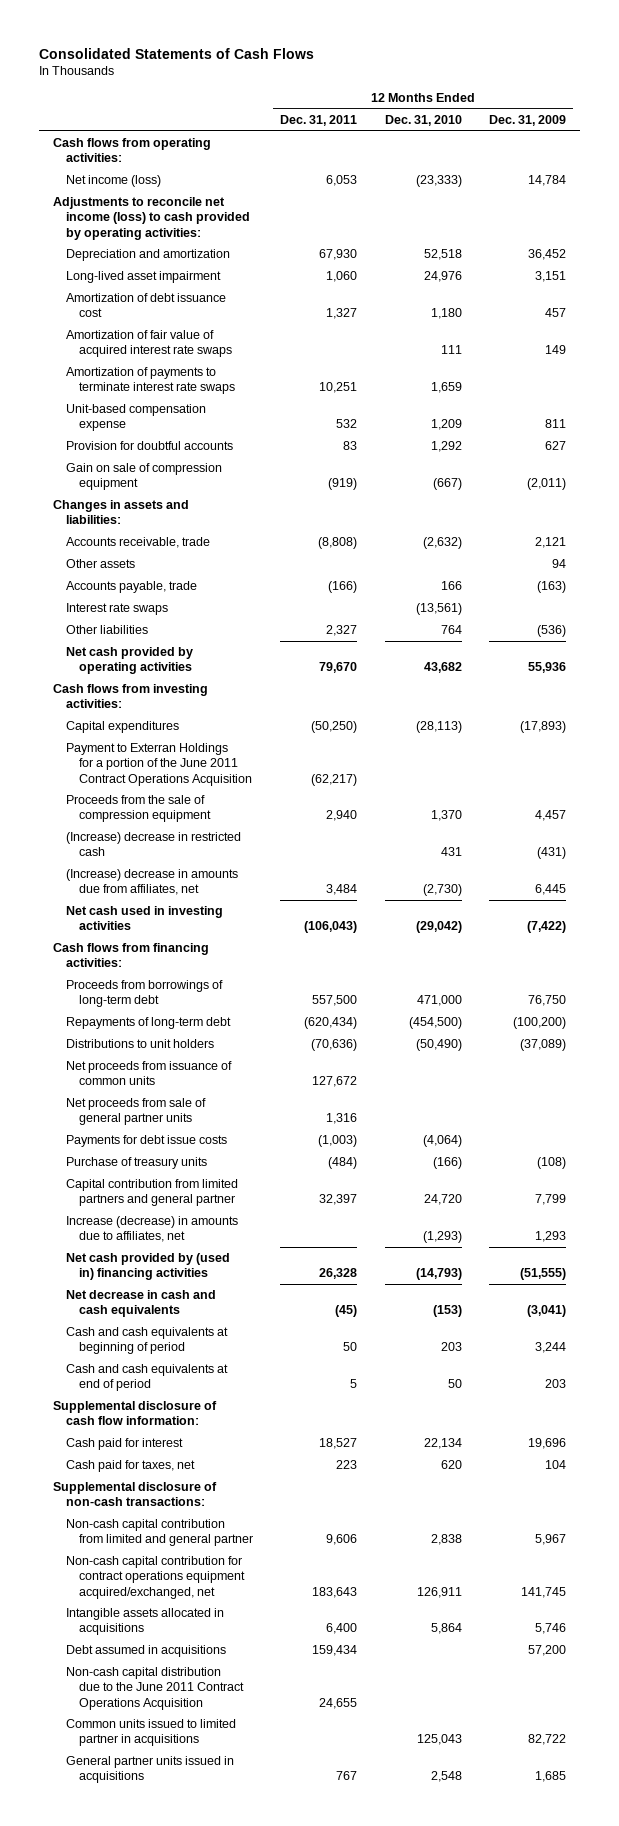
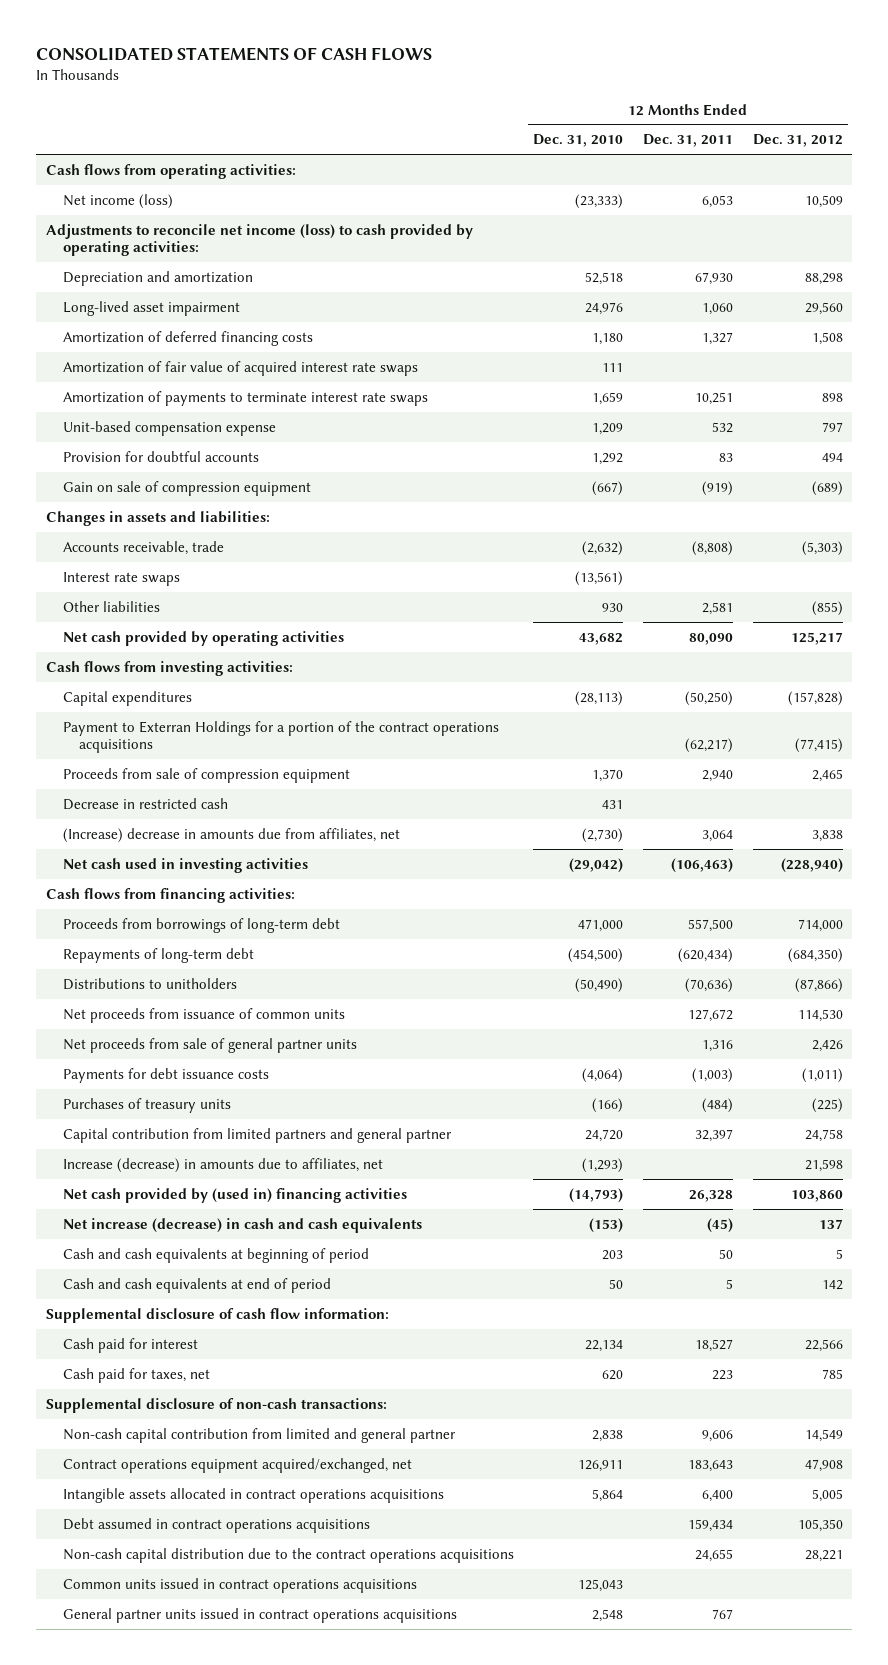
[39,47,315,59] Consolidated Statements of Cash Flows -> [35,46,432,61] CONSOLIDATED STATEMENTS OF CASH FLOWS
[489,115,567,127] Dec. 31, 2009 -> none
none -> [752,134,843,148] Dec. 31, 2012
[65,293,226,318] Amortization of debt issuance cost -> [62,330,313,346] Amortization of deferred financing costs
[65,559,135,569] Other assets -> none
[65,581,197,594] Accounts payable, trade -> none
[326,625,358,637] 2,327 -> [701,601,733,615] 2,581
[440,625,462,635] 764 -> [602,602,624,612] 930
[319,662,358,674] 79,670 -> [688,632,733,645] 80,090
[65,743,252,786] Payment to Exterran Holdings for a portion of the June 2011 Contract Operations Acquisition -> [62,720,499,754] Payment to Exterran Holdings for a portion of the contract operations acquisitions
[65,795,211,823] Proceeds from the sale of compression equipment -> [62,767,350,783] Proceeds from sale of compression equipment
[65,832,241,857] (Increase) decrease in restricted cash -> [62,797,228,810] Decrease in restricted cash
[326,884,358,896] 3,484 -> [701,829,733,842] 3,064
[304,921,358,934] (106,043) -> [670,857,733,873] (106,463)
[65,1039,214,1049] Distributions to unit holders -> [62,977,237,990] Distributions to unitholders
[65,1135,227,1148] Payments for debt issue costs -> [62,1067,269,1083] Payments for debt issuance costs
[65,1157,207,1170] Purchase of treasury units -> [62,1097,231,1113] Purchases of treasury units
[65,1290,216,1318] Net decrease in cash and cash equivalents -> [62,1217,422,1233] Net increase (decrease) in cash and cash equivalents
[65,1556,245,1599] Non-cash capital contribution for contract operations equipment acquired/exchanged, net -> [62,1457,412,1473] Contract operations equipment acquired/exchanged, net
[65,1608,224,1636] Intangible assets allocated in acquisitions -> [62,1487,444,1503] Intangible assets allocated in contract operations acquisitions
[65,1645,226,1658] Debt assumed in acquisitions -> [62,1517,370,1533] Debt assumed in contract operations acquisitions
[65,1667,244,1710] Non-cash capital distribution due to the June 2011 Contract Operations Acquisition -> [62,1547,514,1563] Non-cash capital distribution due to the contract operations acquisitions
[65,1719,236,1747] Common units issued to limited partner in acquisitions -> [62,1577,417,1593] Common units issued in contract operations acquisitions
[65,1756,234,1784] General partner units issued in acquisitions -> [62,1607,457,1623] General partner units issued in contract operations acquisitions

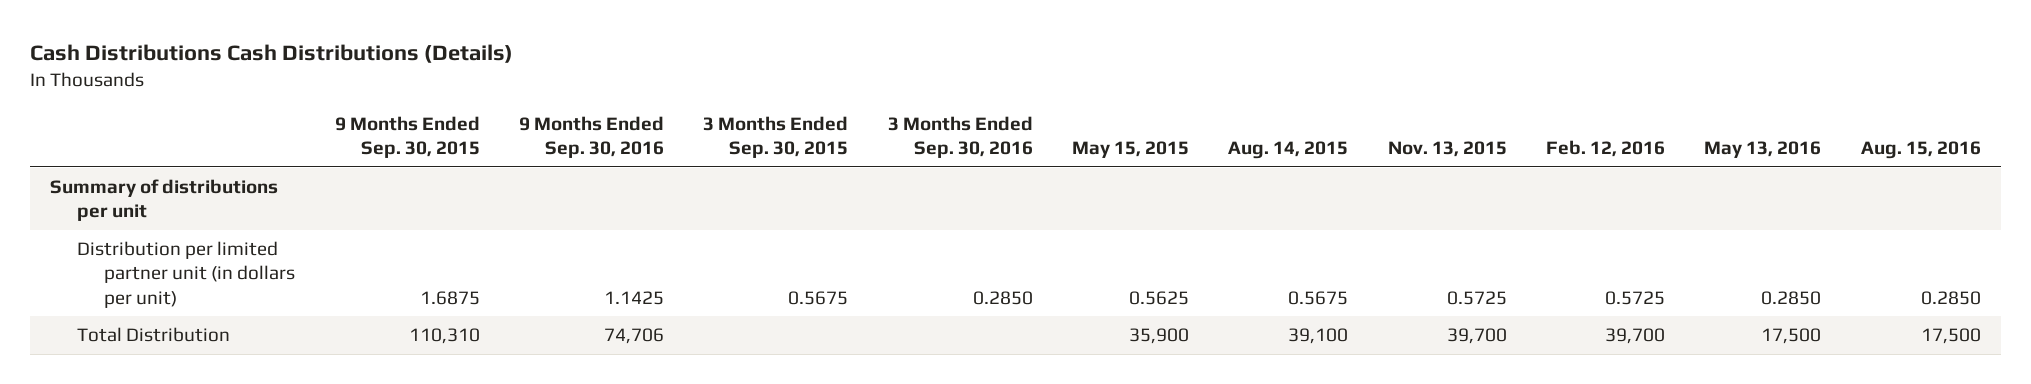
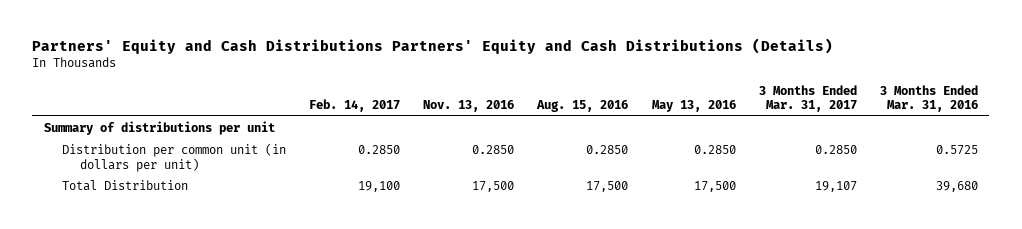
[30,43,514,63] Cash Distributions Cash Distributions (Details) -> [32,37,834,54] Partners' Equity and Cash Distributions Partners' Equity and Cash Distributions (Details)
[334,116,480,159] 9 Months Ended Sep. 30, 2015 -> none
[518,116,664,159] 9 Months Ended Sep. 30, 2016 -> none
[703,116,849,159] 3 Months Ended Sep. 30, 2015 -> none
[887,116,1033,159] 3 Months Ended Sep. 30, 2016 -> none
[1072,141,1190,159] May 15, 2015 -> none
[1228,141,1349,160] Aug. 14, 2015 -> none
[1387,141,1507,158] Nov. 13, 2015 -> none
[1546,140,1666,158] Feb. 12, 2016 -> none
none -> [309,99,401,113] Feb. 14, 2017
none -> [423,100,515,113] Nov. 13, 2016
none -> [758,84,857,113] 3 Months Ended Mar. 31, 2017
none -> [879,84,978,113] 3 Months Ended Mar. 31, 2016
[77,241,296,308] Distribution per limited partner unit (in dollars per unit) -> [61,143,286,172] Distribution per common unit (in dollars per unit)

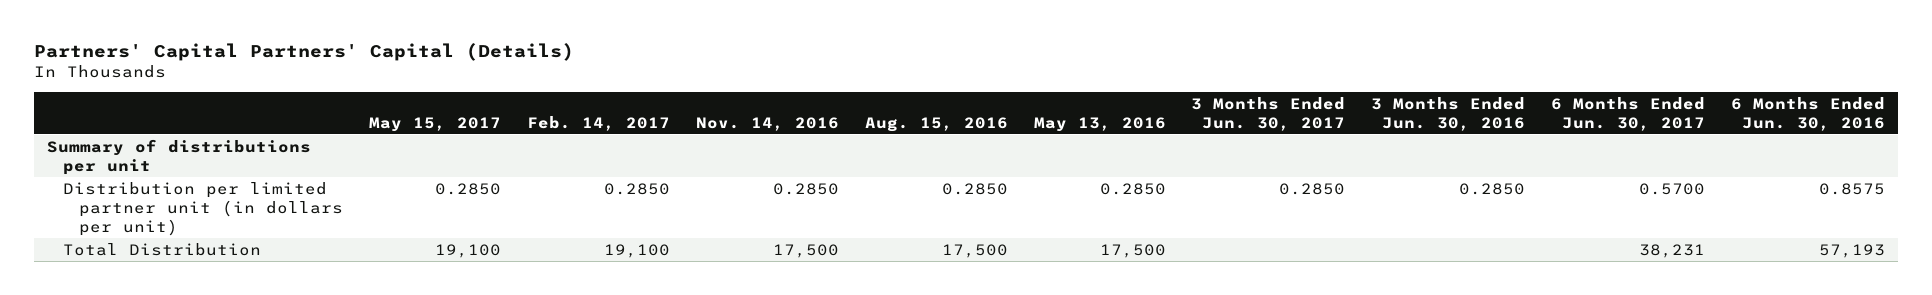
[32,37,834,54] Partners' Equity and Cash Distributions Partners' Equity and Cash Distributions (Details) -> [33,43,574,62] Partners' Capital Partners' Capital (Details)
[423,100,515,113] Nov. 13, 2016 -> none
[758,84,857,113] 3 Months Ended Mar. 31, 2017 -> none
[879,84,978,113] 3 Months Ended Mar. 31, 2016 -> none
none -> [368,116,501,132] May 15, 2017
none -> [695,116,839,131] Nov. 14, 2016
none -> [1191,96,1346,131] 3 Months Ended Jun. 30, 2017
none -> [1371,96,1526,131] 3 Months Ended Jun. 30, 2016
none -> [1551,96,1706,131] 6 Months Ended Jun. 30, 2017
none -> [1731,96,1886,131] 6 Months Ended Jun. 30, 2016
[61,143,286,172] Distribution per common unit (in dollars per unit) -> [62,181,343,236] Distribution per limited partner unit (in dollars per unit)

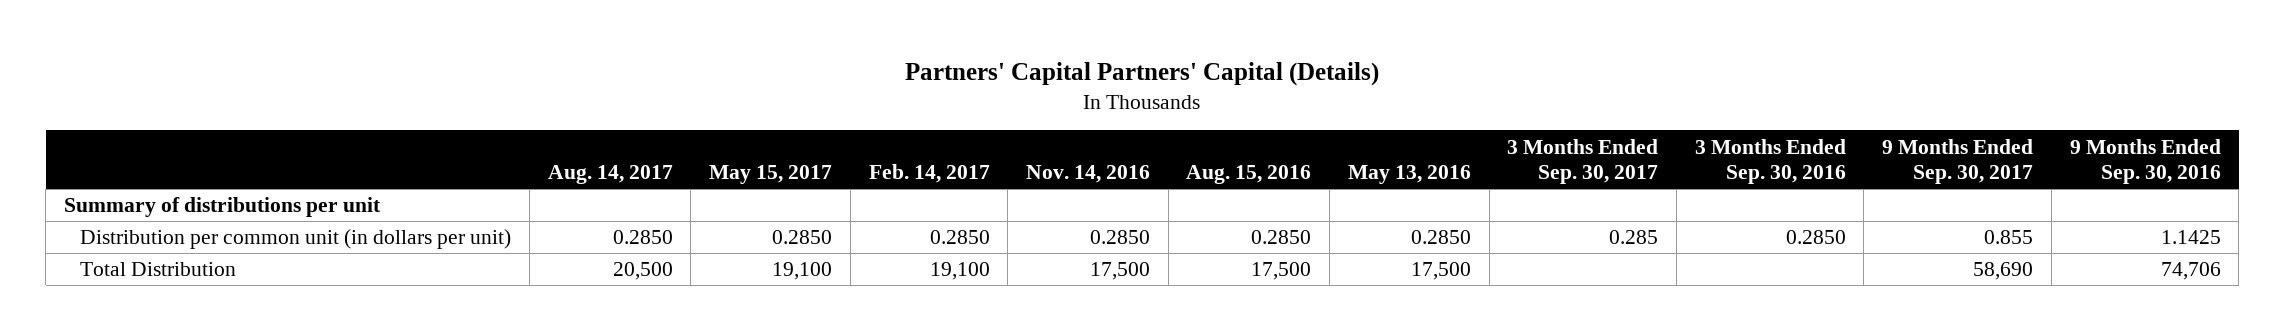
[1191,96,1346,131] 3 Months Ended Jun. 30, 2017 -> none
[1371,96,1526,131] 3 Months Ended Jun. 30, 2016 -> none
[1551,96,1706,131] 6 Months Ended Jun. 30, 2017 -> none
[1731,96,1886,131] 6 Months Ended Jun. 30, 2016 -> none
none -> [547,164,673,184] Aug. 14, 2017
none -> [1507,138,1659,184] 3 Months Ended Sep. 30, 2017
none -> [1694,138,1846,184] 3 Months Ended Sep. 30, 2016
none -> [1882,138,2034,184] 9 Months Ended Sep. 30, 2017
none -> [2069,138,2221,184] 9 Months Ended Sep. 30, 2016
[62,181,343,236] Distribution per limited partner unit (in dollars per unit) -> [80,229,512,250] Distribution per common unit (in dollars per unit)

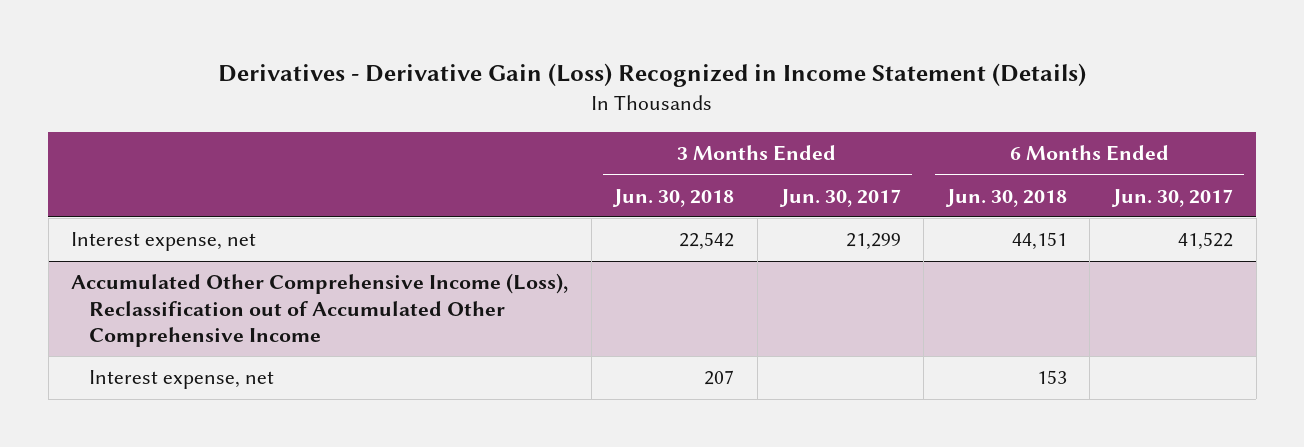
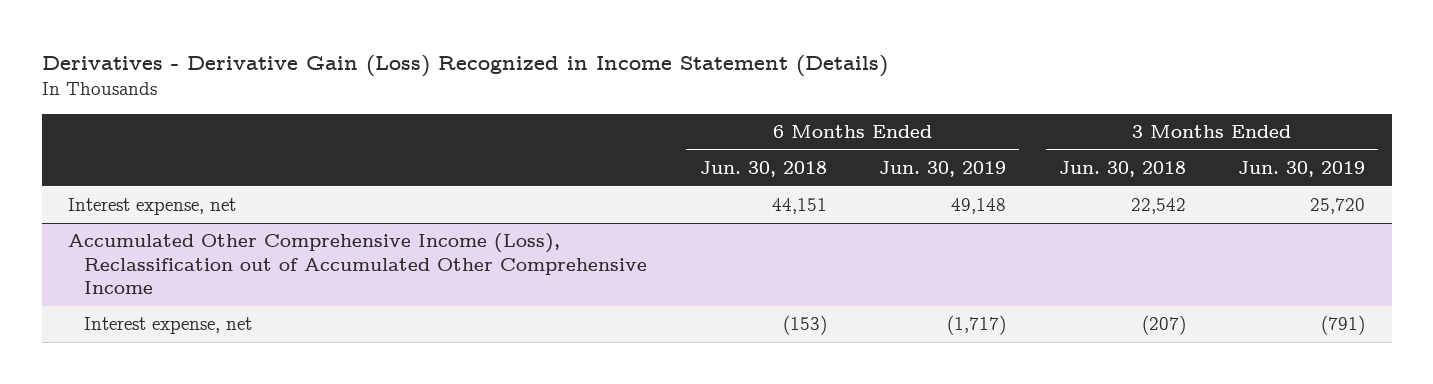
[778,188,901,207] Jun. 30, 2017 -> none
[1110,188,1233,207] Jun. 30, 2017 -> none
none -> [879,161,1007,178] Jun. 30, 2019
none -> [1238,161,1366,178] Jun. 30, 2019
[704,370,735,386] 207 -> [1141,315,1186,336] (207)
[1036,370,1067,385] 153 -> [782,315,827,336] (153)

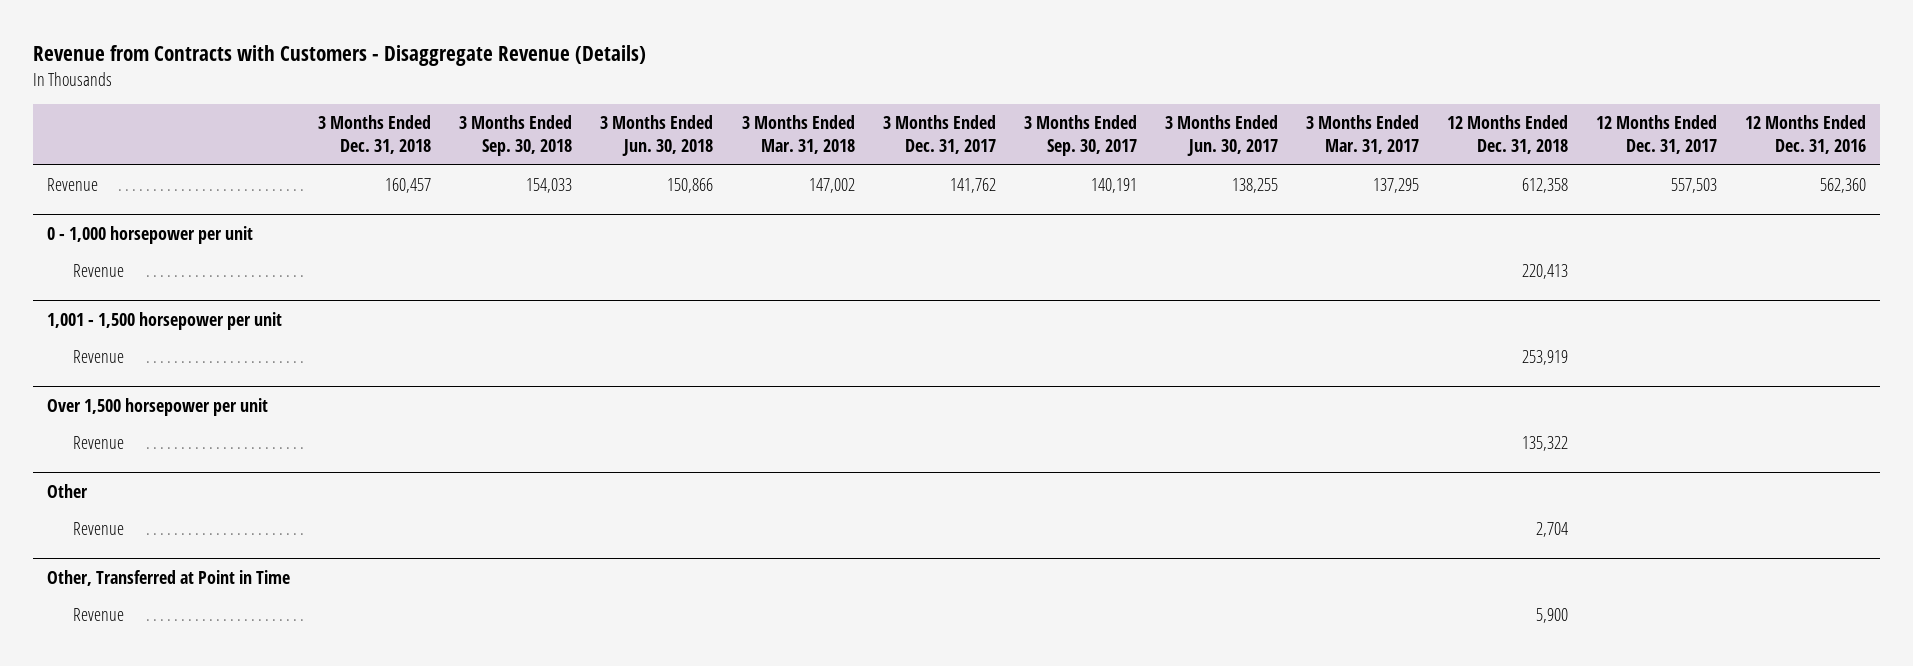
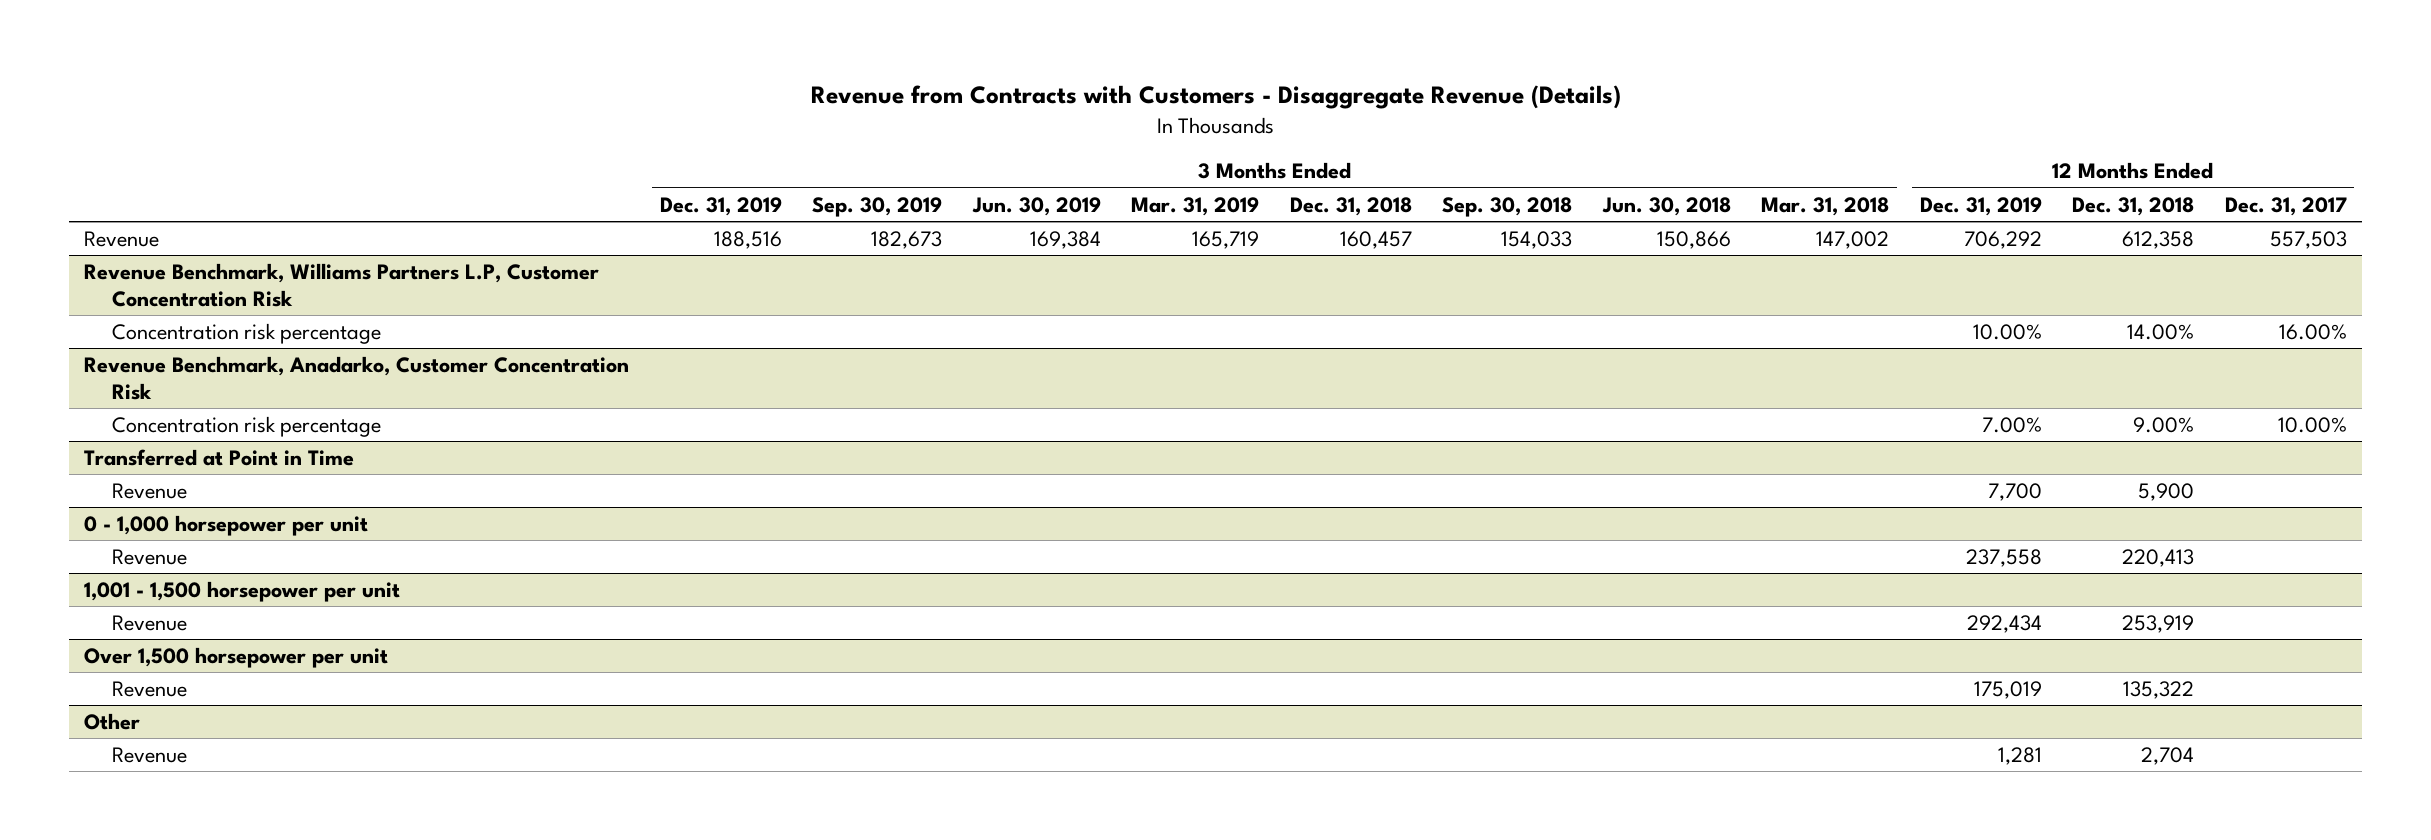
[882,114,996,155] 3 Months Ended Dec. 31, 2017 -> none
[1023,114,1137,157] 3 Months Ended Sep. 30, 2017 -> none
[1164,114,1278,157] 3 Months Ended Jun. 30, 2017 -> none
[1305,114,1419,155] 3 Months Ended Mar. 31, 2017 -> none
[1744,114,1866,155] 12 Months Ended Dec. 31, 2016 -> none
none -> [659,196,782,216] Dec. 31, 2019
none -> [812,196,943,217] Sep. 30, 2019
none -> [971,196,1101,216] Jun. 30, 2019
none -> [1131,196,1260,216] Mar. 31, 2019
none -> [1919,196,2042,216] Dec. 31, 2019
none -> [84,262,600,307] Revenue Benchmark, Williams Partners L.P, Customer Concentration Risk
none -> [111,322,381,344] Concentration risk percentage
none -> [84,355,630,400] Revenue Benchmark, Anadarko, Customer Concentration Risk
none -> [111,415,381,437] Concentration risk percentage
none -> [84,448,355,466] Transferred at Point in Time
none -> [111,482,187,499] Revenue
[47,569,291,586] Other, Transferred at Point in Time -> none
[73,608,125,622] Revenue -> none

